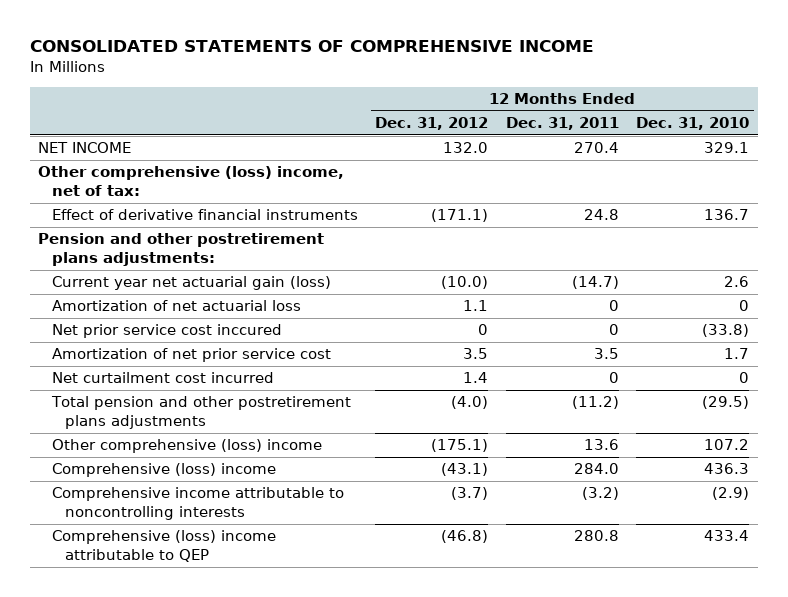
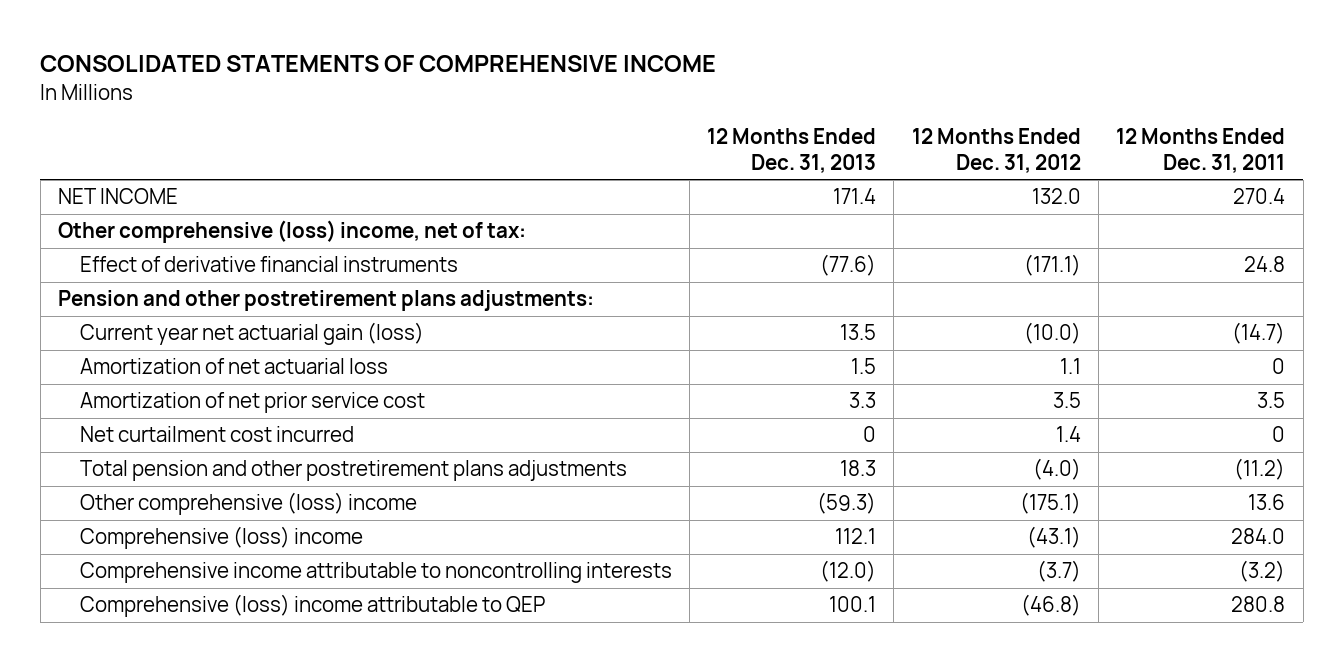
[636,117,750,131] Dec. 31, 2010 -> none
none -> [707,128,877,173] 12 Months Ended Dec. 31, 2013
[51,324,282,339] Net prior service cost inccured -> none

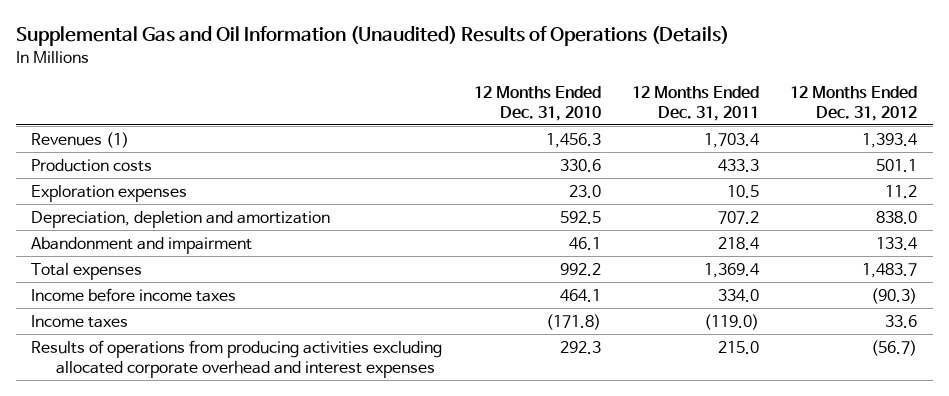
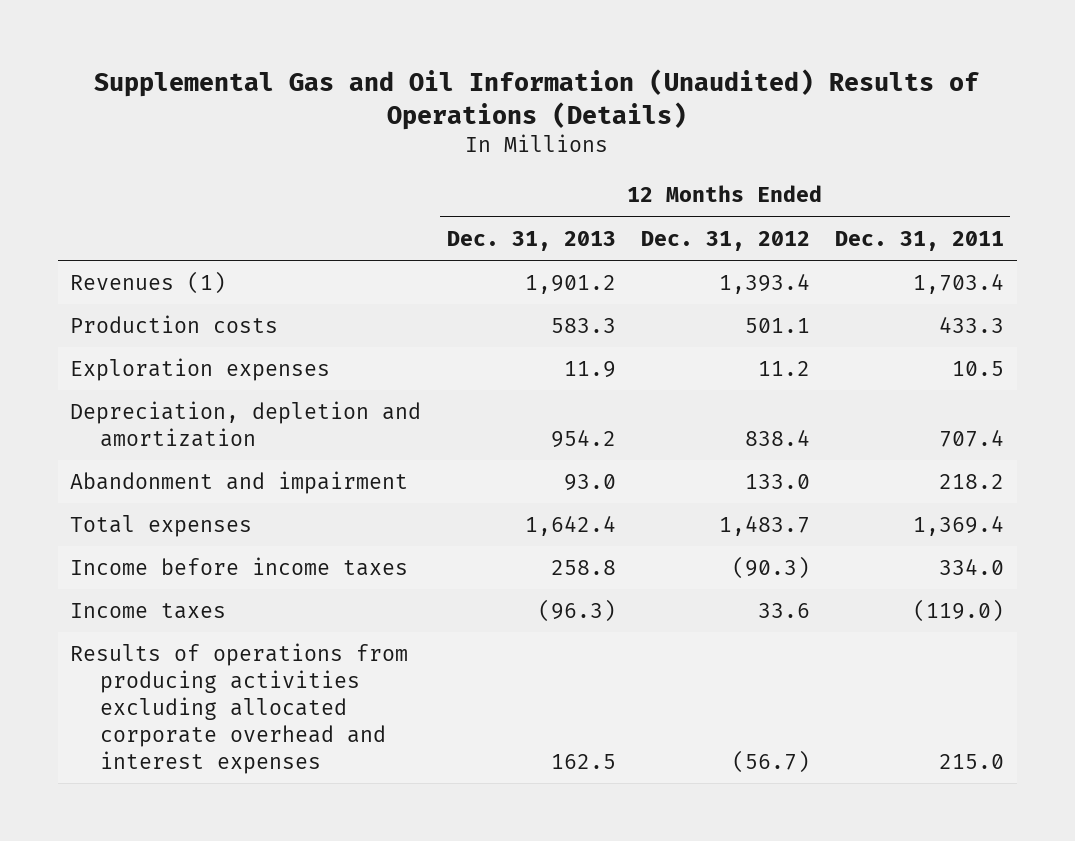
[473,85,601,121] 12 Months Ended Dec. 31, 2010 -> none
none -> [446,230,616,251] Dec. 31, 2013
[717,210,759,224] 707.2 -> [939,429,1005,448] 707.4
[876,210,918,224] 838.0 -> [744,429,810,447] 838.4
[717,236,760,250] 218.4 -> [939,474,1005,490] 218.2
[876,236,919,250] 133.4 -> [744,474,810,490] 133.0

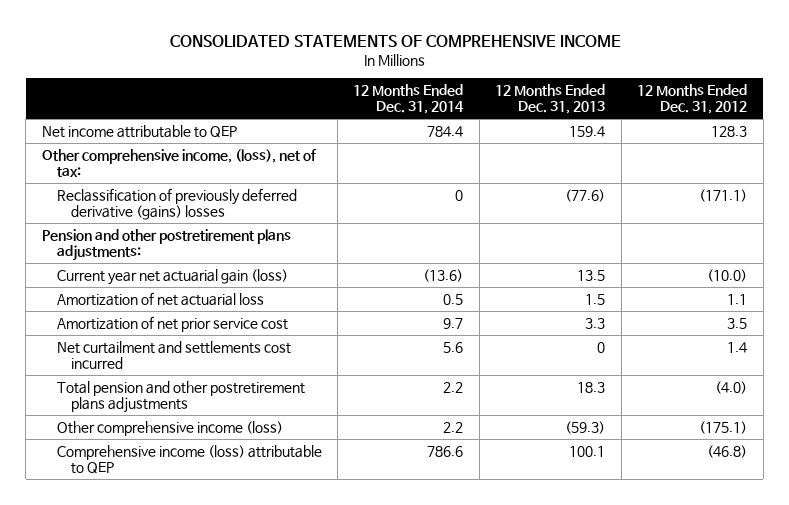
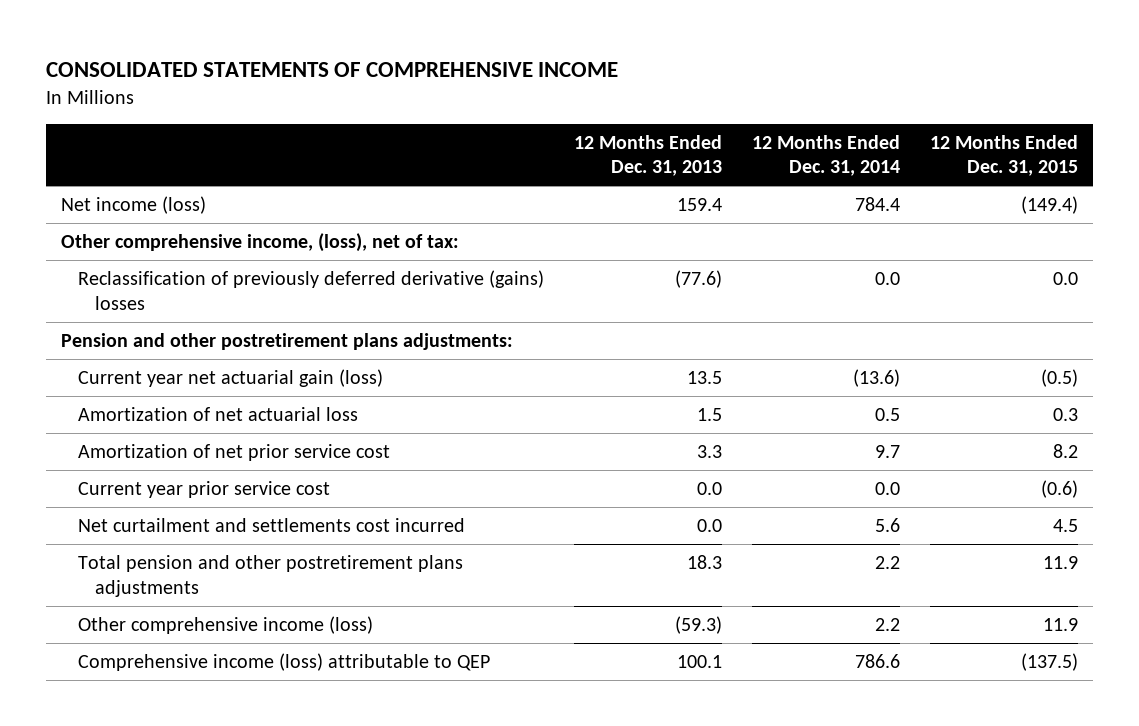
[637,83,748,115] 12 Months Ended Dec. 31, 2012 -> none
none -> [929,134,1078,177] 12 Months Ended Dec. 31, 2015
[41,124,237,138] Net income attributable to QEP -> [61,196,207,215] Net income (loss)
[455,189,464,201] 0 -> [874,272,900,286] 0.0
none -> [78,481,331,499] Current year prior service cost
[597,341,606,353] 0 -> [697,519,723,533] 0.0

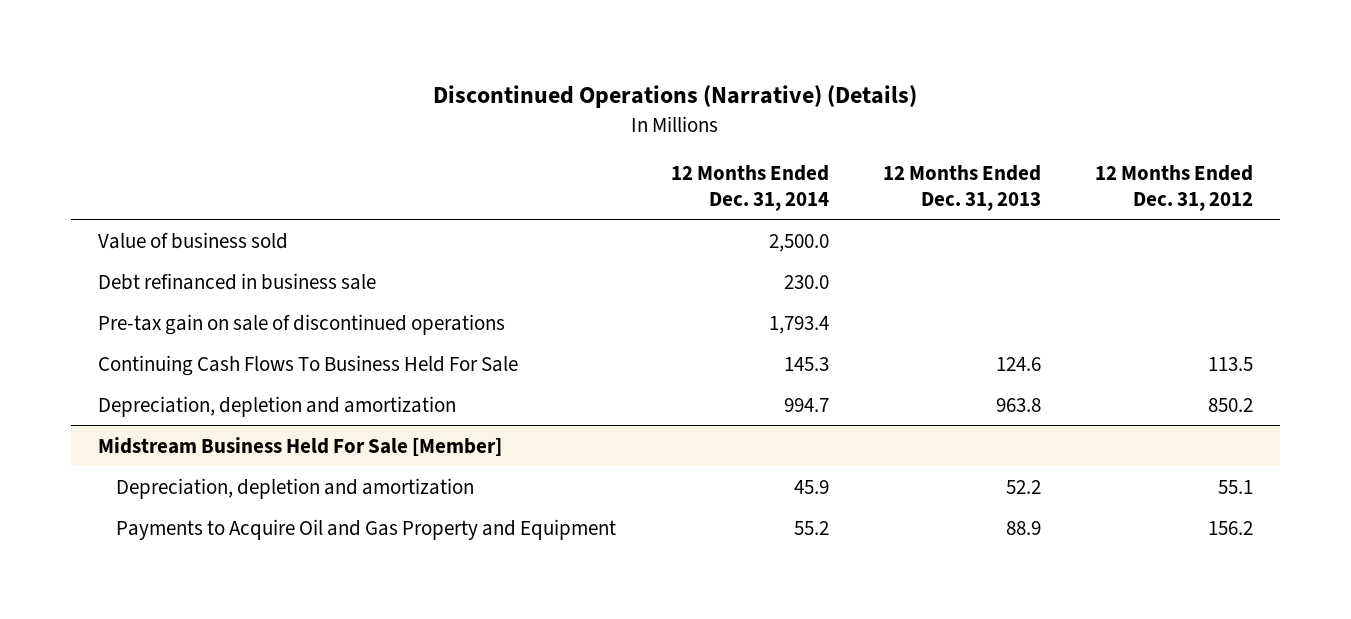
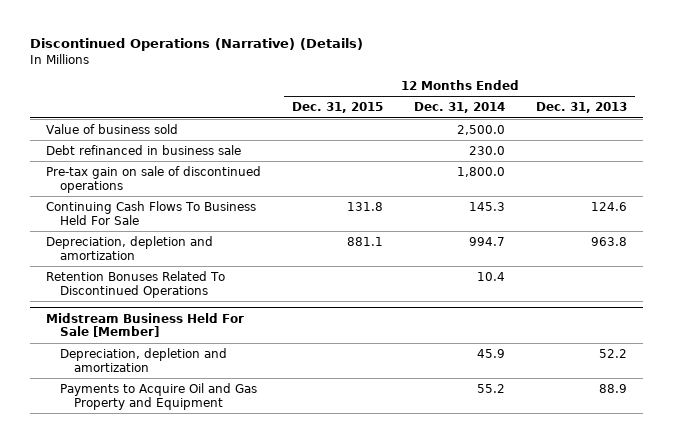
[1095,165,1254,211] 12 Months Ended Dec. 31, 2012 -> none
none -> [292,102,384,114] Dec. 31, 2015
[768,315,829,334] 1,793.4 -> [457,166,506,177] 1,800.0
none -> [45,270,225,298] Retention Bonuses Related To Discontinued Operations

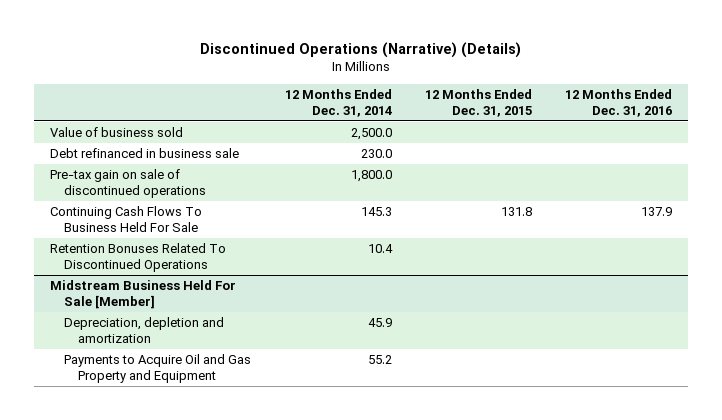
[536,102,628,114] Dec. 31, 2013 -> none
none -> [564,88,672,117] 12 Months Ended Dec. 31, 2016
[45,235,213,260] Depreciation, depletion and amortization -> none

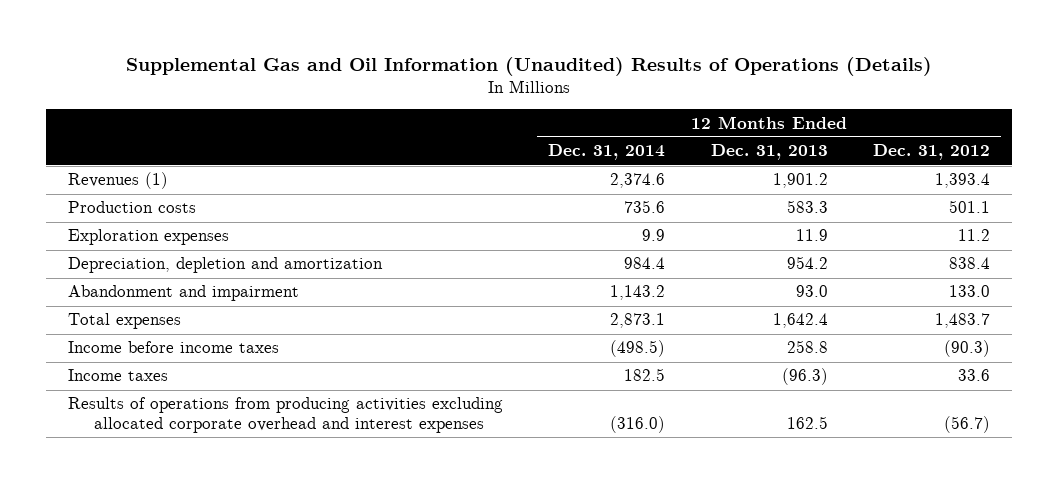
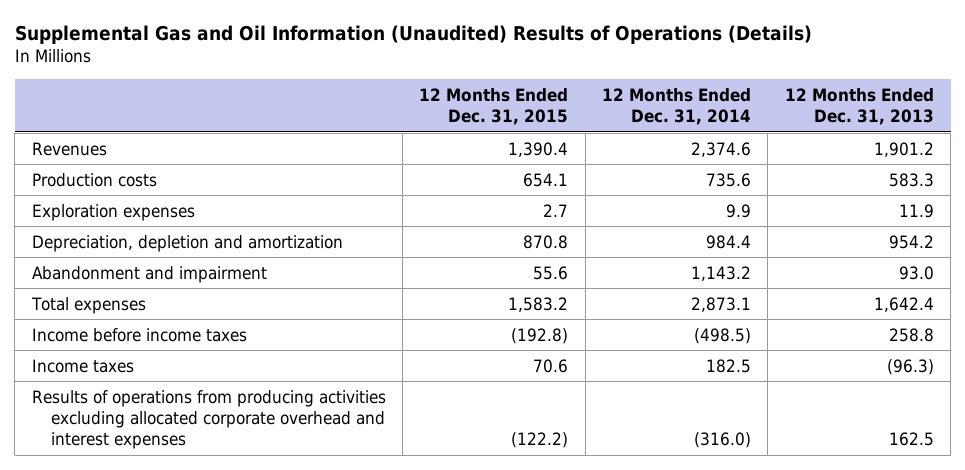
[872,144,990,161] Dec. 31, 2012 -> none
none -> [419,87,569,125] 12 Months Ended Dec. 31, 2015
[68,172,169,190] Revenues (1) -> [31,141,107,156] Revenues

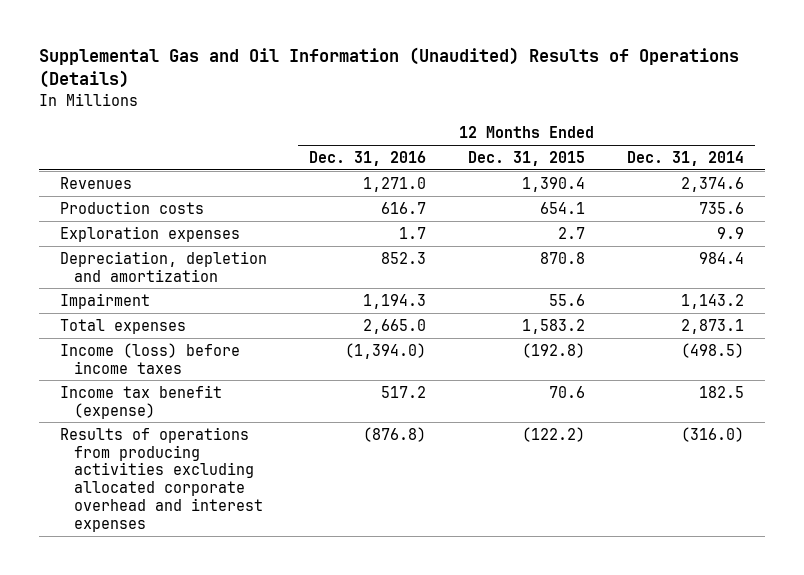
[784,87,934,125] 12 Months Ended Dec. 31, 2013 -> none
none -> [308,150,426,166] Dec. 31, 2016
[31,265,267,283] Abandonment and impairment -> [59,292,150,309] Impairment
[31,327,247,342] Income before income taxes -> [59,342,240,374] Income (loss) before income taxes
[31,358,134,373] Income taxes -> [59,384,222,419] Income tax benefit (expense)

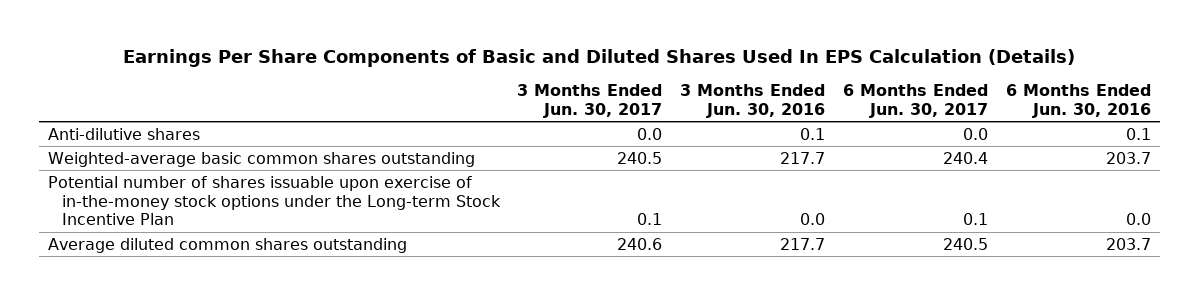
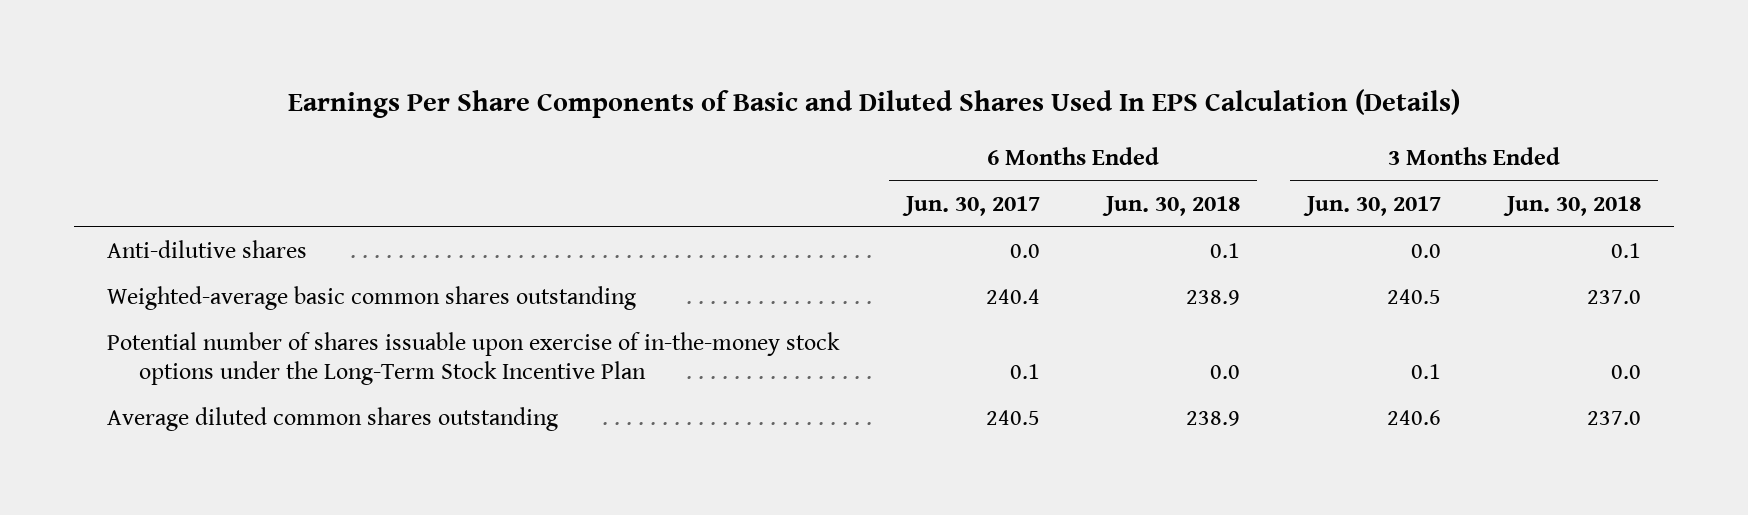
[680,83,826,118] 3 Months Ended Jun. 30, 2016 -> none
[1005,83,1151,118] 6 Months Ended Jun. 30, 2016 -> none
none -> [1102,196,1241,217] Jun. 30, 2018
none -> [1502,196,1641,217] Jun. 30, 2018
[47,175,501,226] Potential number of shares issuable upon exercise of in-the-money stock options under the Long-term Stock Incentive Plan -> [107,332,841,385] Potential number of shares issuable upon exercise of in-the-money stock options under the Long-Term Stock Incentive Plan

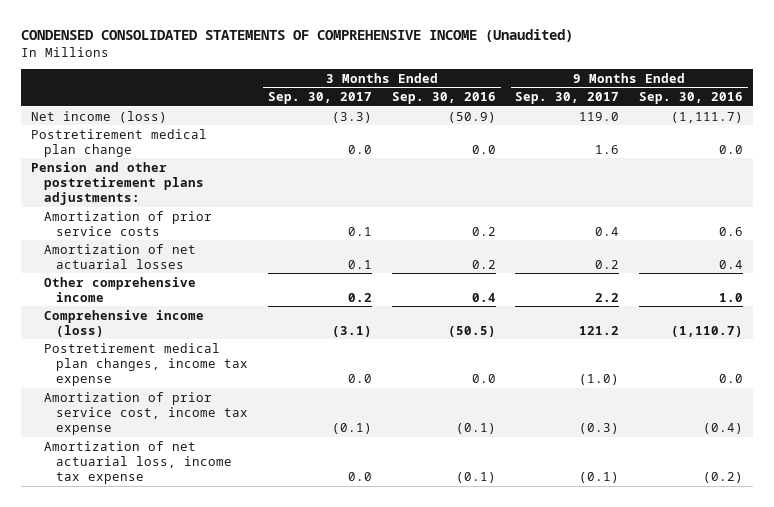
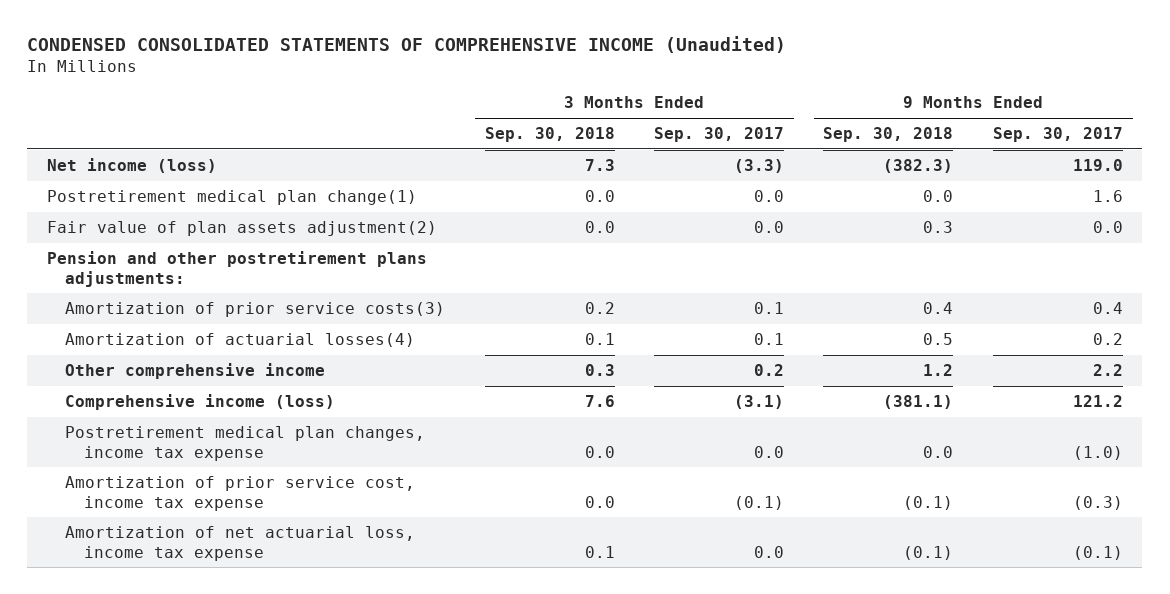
[391,92,496,105] Sep. 30, 2016 -> none
[639,92,744,105] Sep. 30, 2016 -> none
none -> [484,127,615,143] Sep. 30, 2018
none -> [823,127,954,143] Sep. 30, 2018
[31,128,208,157] Postretirement medical plan change -> [46,189,417,205] Postretirement medical plan change(1)
none -> [46,220,437,236] Fair value of plan assets adjustment(2)
[43,210,212,236] Amortization of prior service costs -> [65,301,446,317] Amortization of prior service costs(3)
[43,243,196,269] Amortization of net actuarial losses -> [65,332,416,347] Amortization of actuarial losses(4)

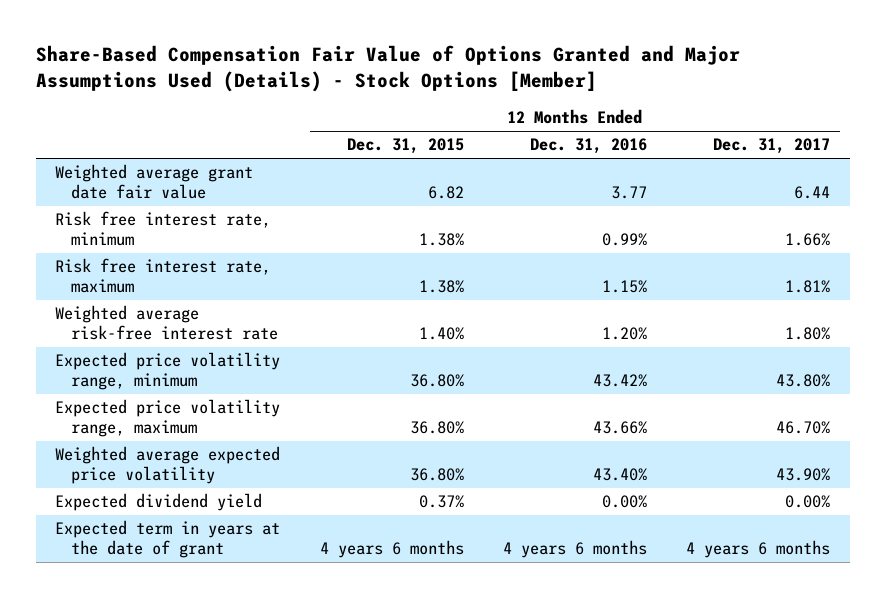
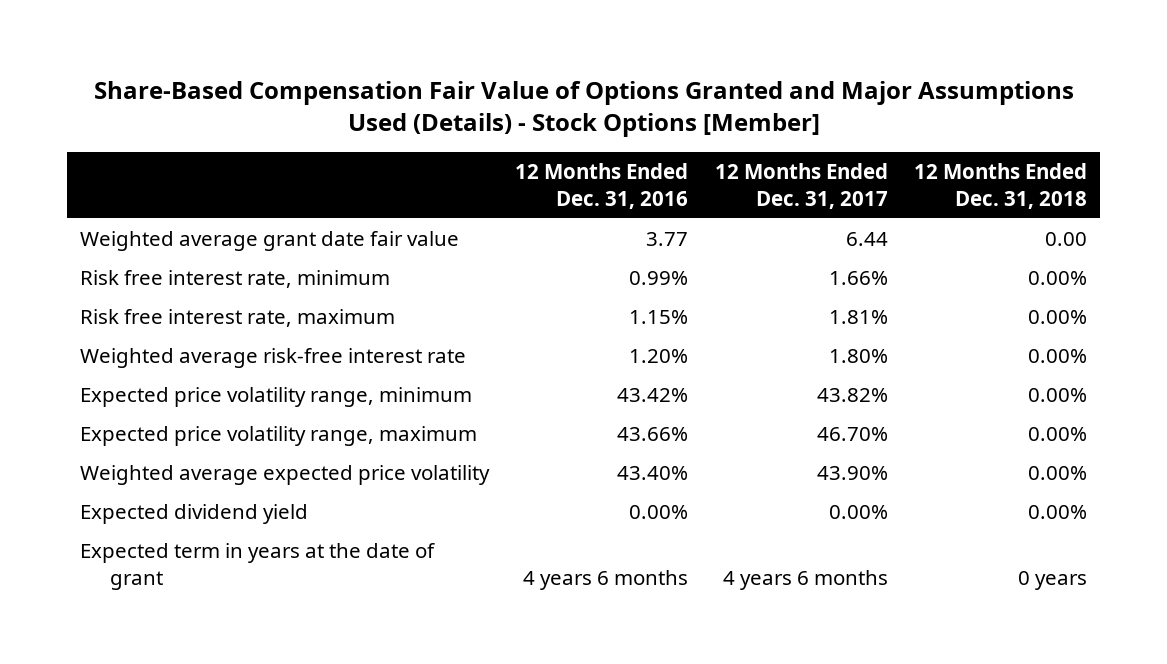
[346,138,464,155] Dec. 31, 2015 -> none
none -> [914,162,1088,209] 12 Months Ended Dec. 31, 2018
[776,374,831,388] 43.80% -> [816,388,888,403] 43.82%

